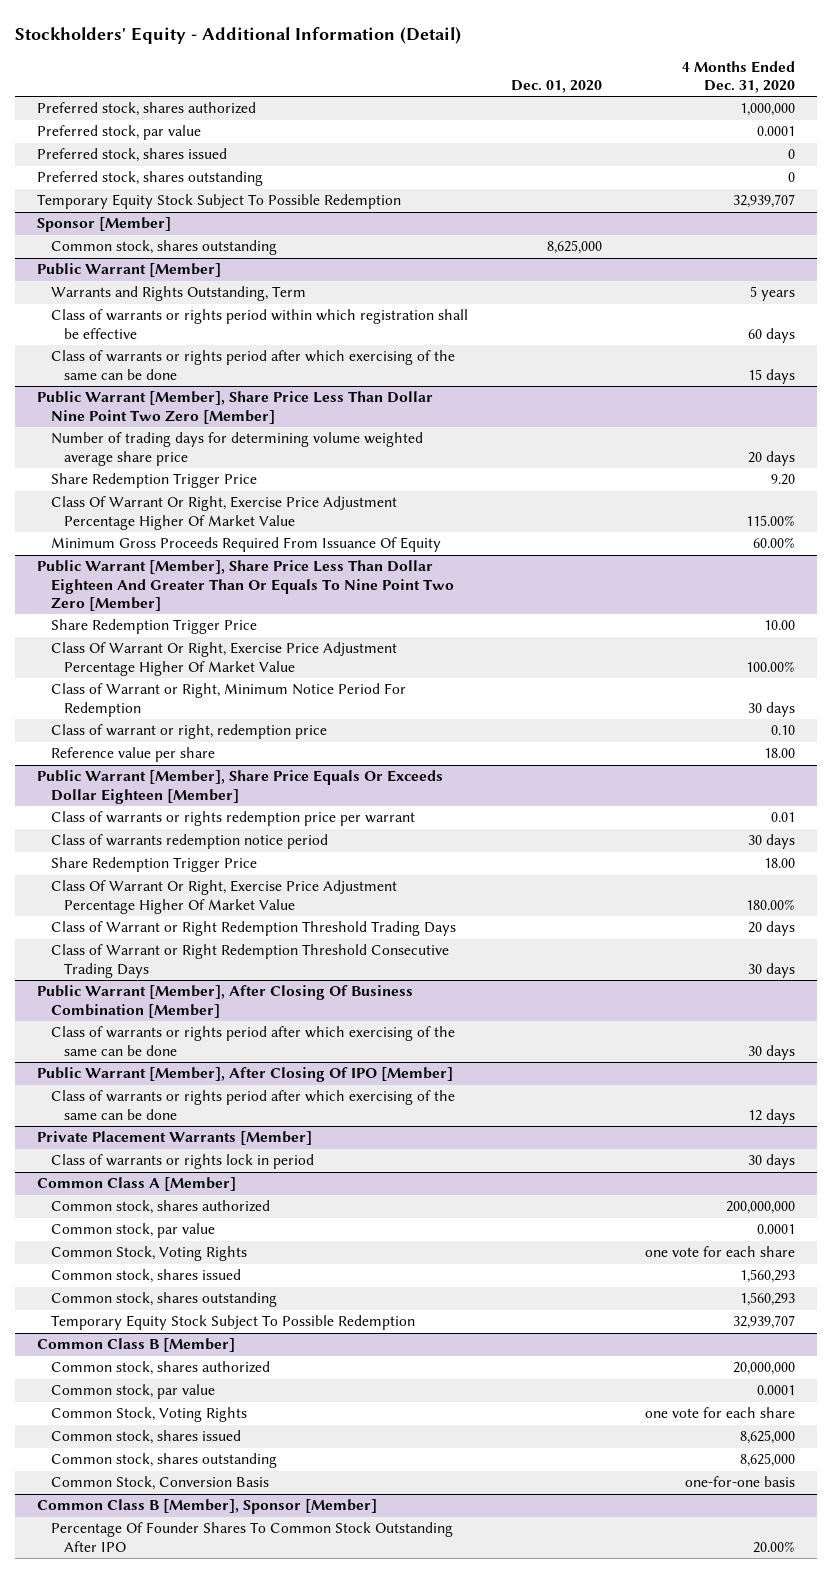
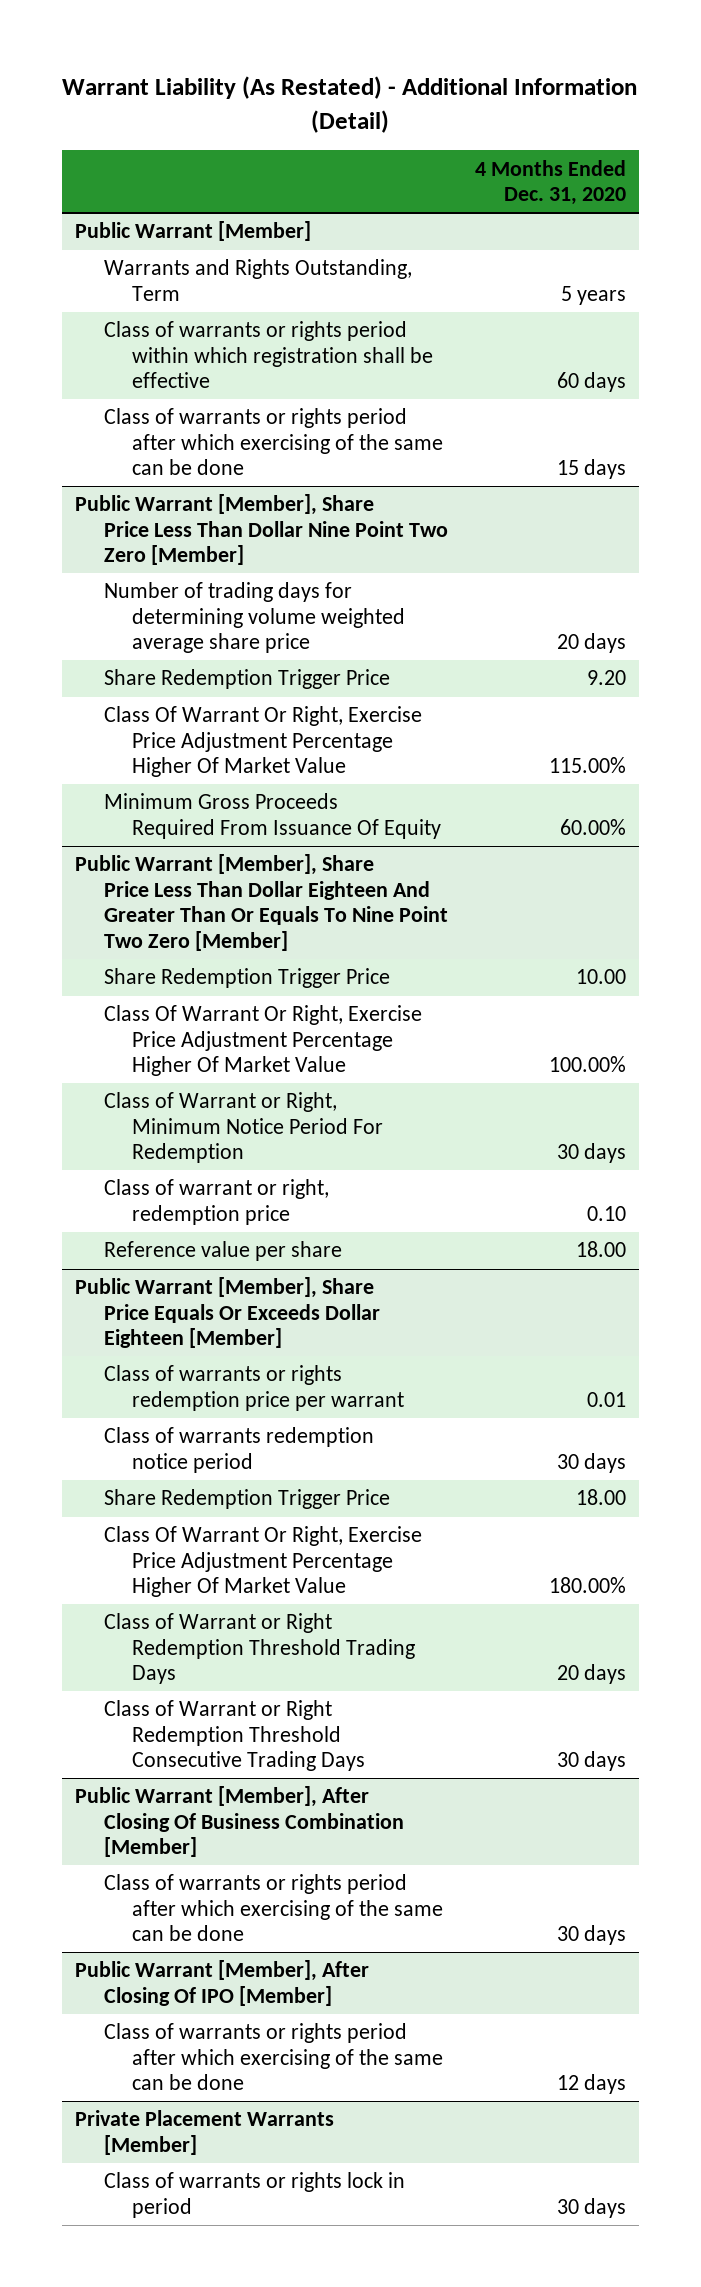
[15,26,462,44] Stockholders' Equity - Additional Information (Detail) -> [62,76,638,133] Warrant Liability (As Restated) - Additional Information (Detail)
[510,80,602,94] Dec. 01, 2020 -> none
[37,102,257,117] Preferred stock, shares authorized -> none
[37,125,202,141] Preferred stock, par value -> none
[37,148,228,163] Preferred stock, shares issued -> none
[37,171,264,187] Preferred stock, shares outstanding -> none
[37,194,402,210] Temporary Equity Stock Subject To Possible Redemption -> none
[37,217,172,233] Sponsor [Member] -> none
[50,240,277,256] Common stock, shares outstanding -> none
[37,1177,237,1192] Common Class A [Member] -> none
[50,1200,270,1215] Common stock, shares authorized -> none
[50,1223,215,1239] Common stock, par value -> none
[50,1246,247,1262] Common Stock, Voting Rights -> none
[50,1269,241,1284] Common stock, shares issued -> none
[50,1292,277,1308] Common stock, shares outstanding -> none
[50,1315,415,1331] Temporary Equity Stock Subject To Possible Redemption -> none
[37,1338,236,1353] Common Class B [Member] -> none
[50,1361,270,1376] Common stock, shares authorized -> none
[50,1384,215,1400] Common stock, par value -> none
[50,1407,247,1423] Common Stock, Voting Rights -> none
[50,1430,241,1445] Common stock, shares issued -> none
[50,1453,277,1469] Common stock, shares outstanding -> none
[50,1476,269,1491] Common Stock, Conversion Basis -> none
[37,1499,378,1515] Common Class B [Member], Sponsor [Member] -> none
[50,1522,453,1552] Percentage Of Founder Shares To Common Stock Outstanding After IPO -> none

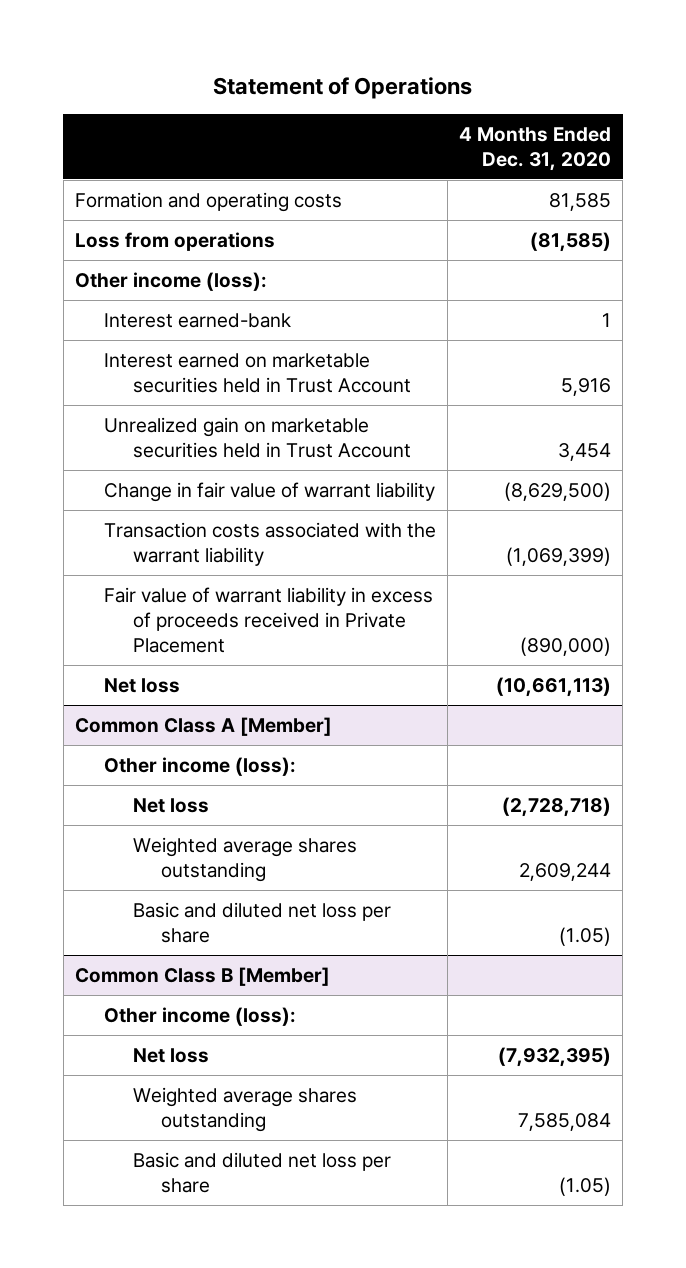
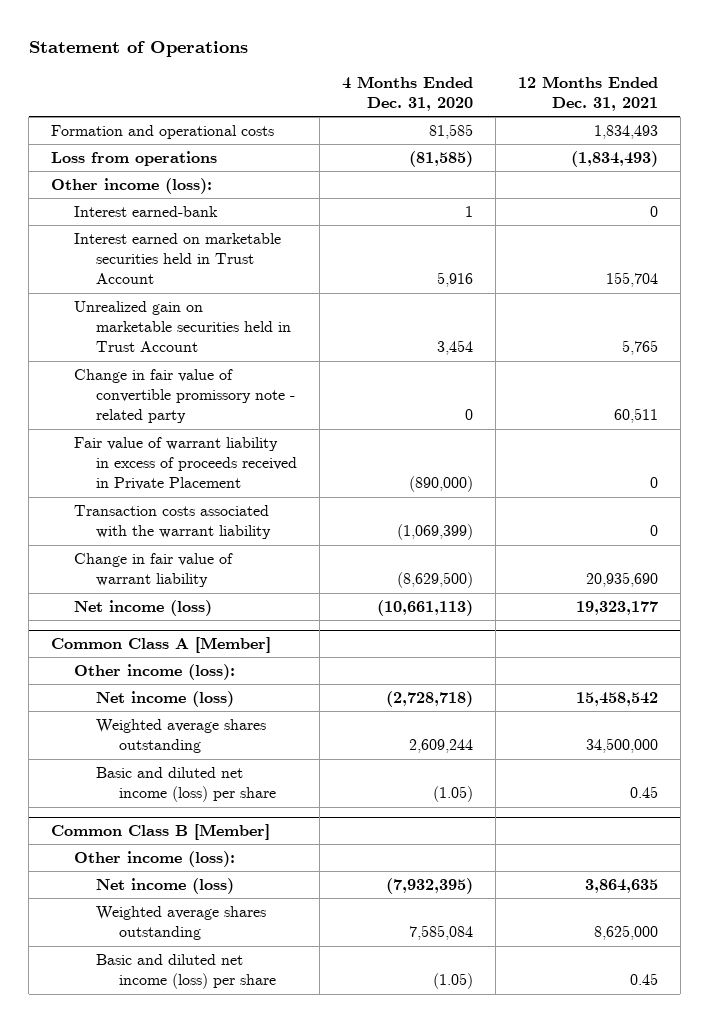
none -> [517,75,658,111] 12 Months Ended Dec. 31, 2021
[75,191,343,212] Formation and operating costs -> [50,125,274,140] Formation and operational costs
none -> [73,369,296,424] Change in fair value of convertible promissory note - related party
[103,521,436,566] Transaction costs associated with the warrant liability -> [73,505,272,540] Transaction costs associated with the warrant liability
[103,481,435,502] Change in fair value of warrant liability -> [73,553,233,588] Change in fair value of warrant liability
[103,677,180,693] Net loss -> [73,600,212,617] Net income (loss)
[132,797,209,813] Net loss -> [96,691,235,708] Net income (loss)
[132,901,391,943] Basic and diluted net loss per share -> [96,767,277,803] Basic and diluted net income (loss) per share
[132,1047,209,1063] Net loss -> [96,878,235,895] Net income (loss)
[132,1151,391,1193] Basic and diluted net loss per share -> [96,954,277,990] Basic and diluted net income (loss) per share

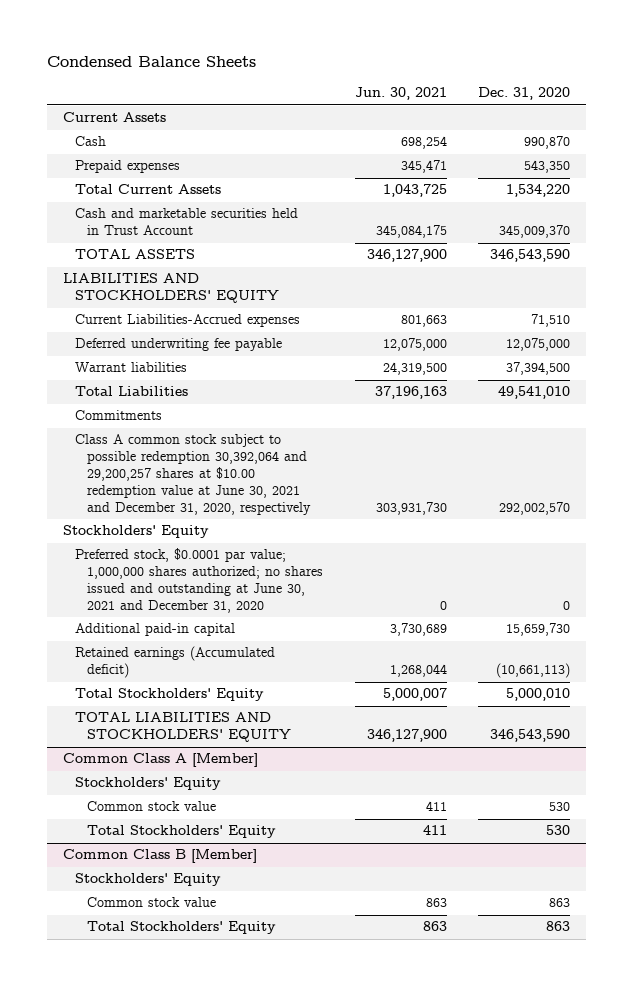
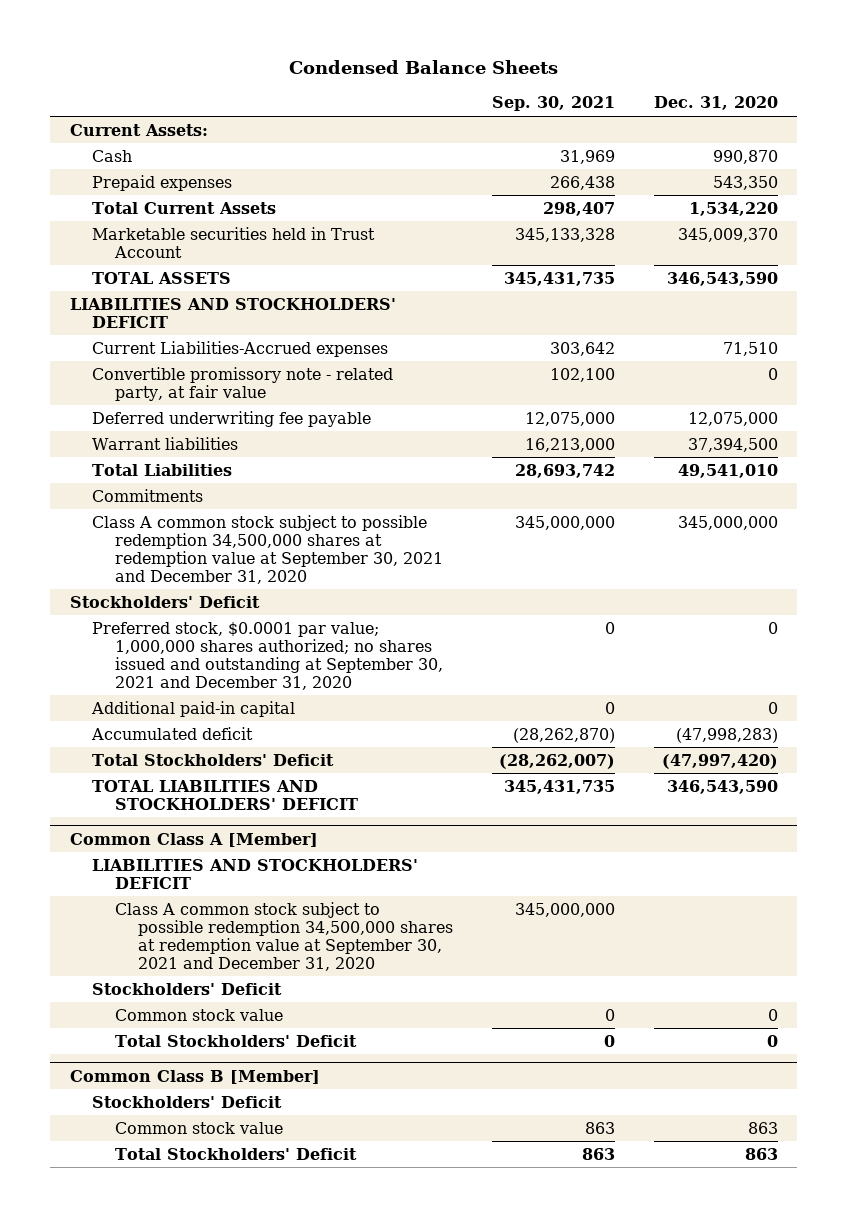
[354,87,447,101] Jun. 30, 2021 -> none
none -> [491,96,615,112] Sep. 30, 2021
[62,112,166,123] Current Assets -> [69,123,208,136] Current Assets:
[74,208,298,236] Cash and marketable securities held in Trust Account -> [92,226,376,258] Marketable securities held in Trust Account
[62,273,279,304] LIABILITIES AND STOCKHOLDERS' EQUITY -> [69,297,396,328] LIABILITIES AND STOCKHOLDERS' DEFICIT
none -> [92,366,394,401] Convertible promissory note - related party, at fair value
[74,434,311,516] Class A common stock subject to possible redemption 30,392,064 and 29,200,257 shares at $10.00 redemption value at June 30, 2021 and December 31, 2020, respectively -> [92,514,444,584] Class A common stock subject to possible redemption 34,500,000 shares at redemption value at September 30, 2021 and December 31, 2020
[499,502,571,516] 292,002,570 -> [677,515,778,530] 345,000,000
[62,525,209,539] Stockholders' Equity -> [69,595,260,608] Stockholders' Deficit
[74,548,323,614] Preferred stock, $0.0001 par value; 1,000,000 shares authorized; no shares issued and outstanding at June 30, 2021 and December 31, 2020 -> [92,621,444,690] Preferred stock, $0.0001 par value; 1,000,000 shares authorized; no shares issued and outstanding at September 30, 2021 and December 31, 2020
[506,623,571,637] 15,659,730 -> [767,701,778,714] 0
[74,646,275,679] Retained earnings (Accumulated deficit) -> [91,726,254,740] Accumulated deficit
[496,663,571,679] (10,661,113) -> [675,727,778,743] (47,998,283)
[74,688,264,702] Total Stockholders' Equity -> [92,753,335,766] Total Stockholders' Deficit
[506,688,571,702] 5,000,010 -> [661,753,778,769] (47,997,420)
[74,712,291,743] TOTAL LIABILITIES AND STOCKHOLDERS' EQUITY -> [92,779,359,810] TOTAL LIABILITIES AND STOCKHOLDERS' DEFICIT
none -> [92,858,419,889] LIABILITIES AND STOCKHOLDERS' DEFICIT
none -> [115,901,453,971] Class A common stock subject to possible redemption 34,500,000 shares at redemption value at September 30, 2021 and December 31, 2020
[74,777,221,791] Stockholders' Equity -> [92,982,283,995] Stockholders' Deficit
[549,802,571,812] 530 -> [767,1008,778,1021] 0
[86,825,276,839] Total Stockholders' Equity -> [115,1034,358,1047] Total Stockholders' Deficit
[546,825,571,836] 530 -> [766,1034,778,1047] 0
[74,873,221,887] Stockholders' Equity -> [92,1095,283,1108] Stockholders' Deficit
[86,921,276,935] Total Stockholders' Equity -> [115,1147,358,1160] Total Stockholders' Deficit

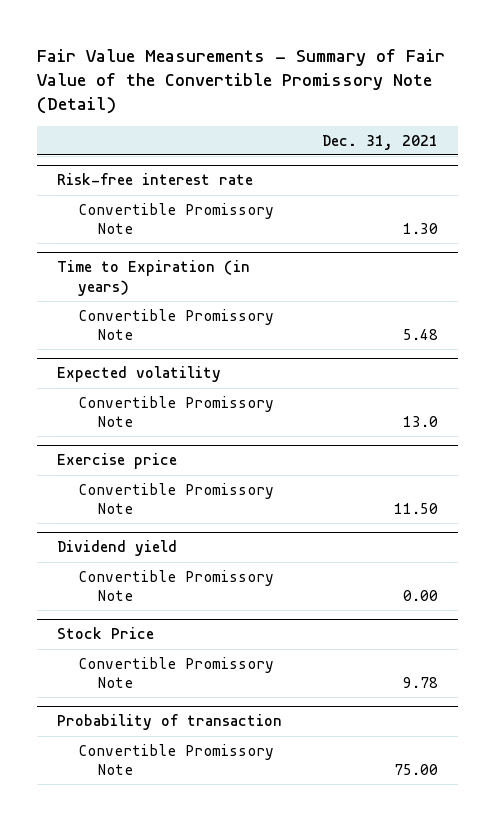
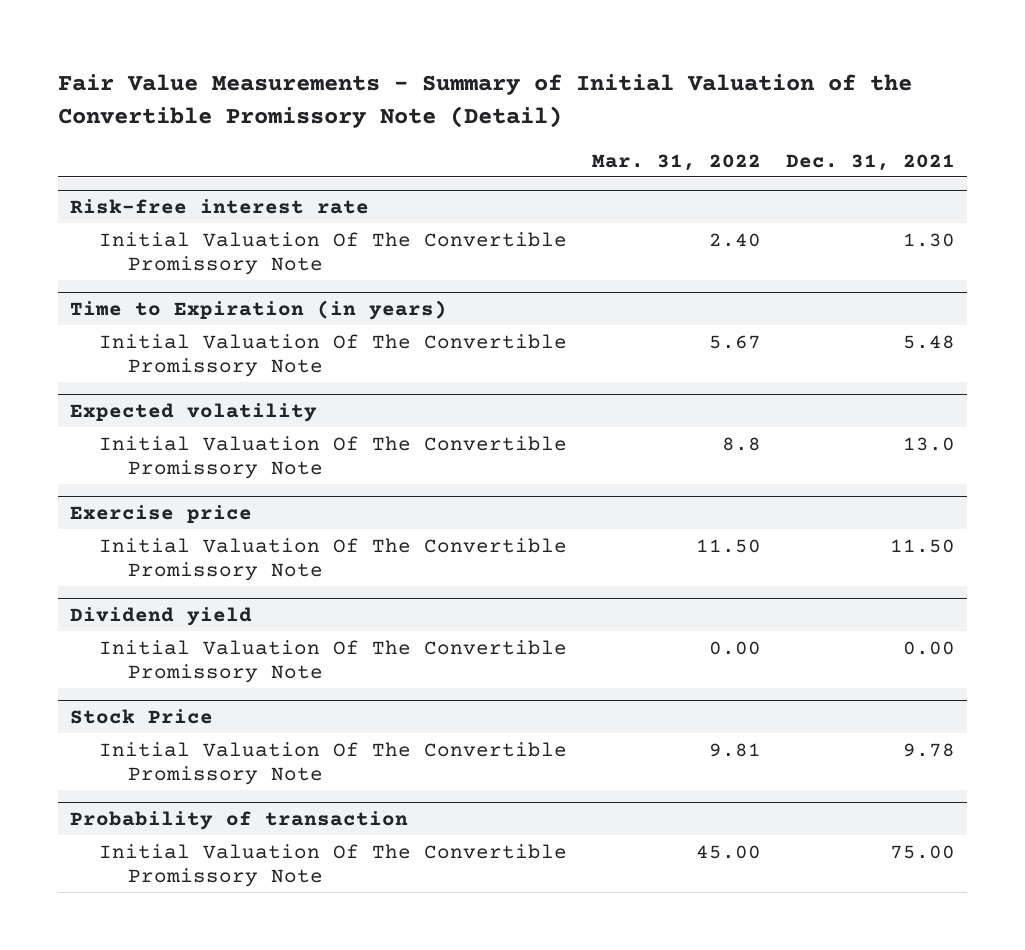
[37,48,446,115] Fair Value Measurements - Summary of Fair Value of the Convertible Promissory Note (Detail) -> [57,74,912,129] Fair Value Measurements - Summary of Initial Valuation of the Convertible Promissory Note (Detail)
none -> [591,153,761,171] Mar. 31, 2022
[77,202,274,234] Convertible Promissory Note -> none
none -> [99,231,568,275] Initial Valuation Of The Convertible Promissory Note
[77,308,274,340] Convertible Promissory Note -> [99,333,568,377] Initial Valuation Of The Convertible Promissory Note
[77,395,274,427] Convertible Promissory Note -> none
none -> [99,435,568,479] Initial Valuation Of The Convertible Promissory Note
[77,482,274,514] Convertible Promissory Note -> [99,537,568,581] Initial Valuation Of The Convertible Promissory Note
[77,569,274,601] Convertible Promissory Note -> none
none -> [99,639,568,683] Initial Valuation Of The Convertible Promissory Note
[77,656,274,688] Convertible Promissory Note -> [99,741,568,785] Initial Valuation Of The Convertible Promissory Note
[77,743,274,775] Convertible Promissory Note -> none
none -> [99,843,568,887] Initial Valuation Of The Convertible Promissory Note

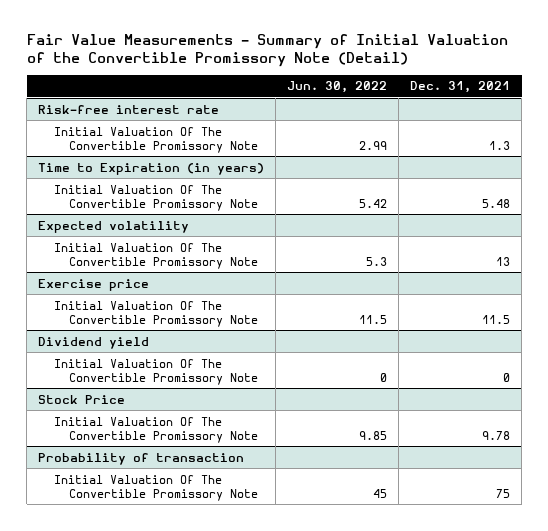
[591,153,761,171] Mar. 31, 2022 -> none
none -> [287,81,388,94] Jun. 30, 2022
[902,232,955,247] 1.30 -> [489,140,511,150] 1.3
[902,436,955,451] 13.0 -> [496,256,511,266] 13
[889,538,955,553] 11.50 -> [482,314,511,324] 11.5
[902,640,955,655] 0.00 -> [503,372,511,382] 0
[889,844,955,859] 75.00 -> [496,488,511,498] 75

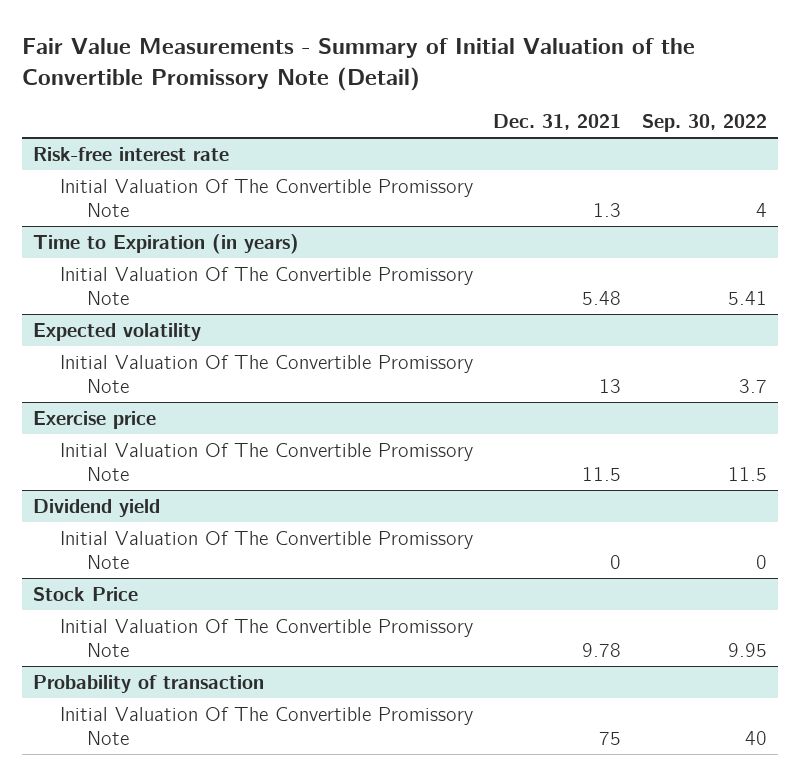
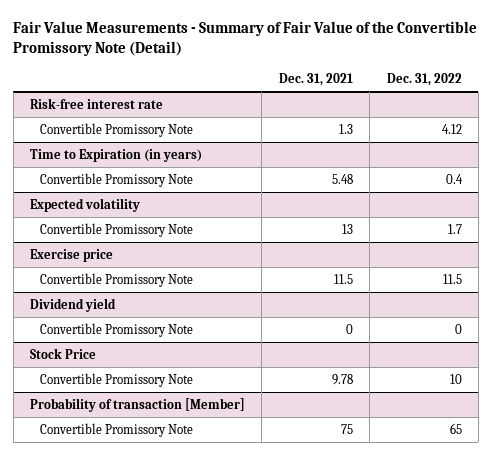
[22,37,696,92] Fair Value Measurements - Summary of Initial Valuation of the Convertible Promissory Note (Detail) -> [13,21,478,57] Fair Value Measurements - Summary of Fair Value of the Convertible Promissory Note (Detail)
[642,114,768,133] Sep. 30, 2022 -> none
none -> [386,72,462,86] Dec. 31, 2022
[59,178,473,218] Initial Valuation Of The Convertible Promissory Note -> none
none -> [40,122,194,137] Convertible Promissory Note
[59,266,473,306] Initial Valuation Of The Convertible Promissory Note -> [40,172,194,187] Convertible Promissory Note
[59,354,473,394] Initial Valuation Of The Convertible Promissory Note -> none
none -> [40,222,194,237] Convertible Promissory Note
[59,442,473,482] Initial Valuation Of The Convertible Promissory Note -> [40,272,194,287] Convertible Promissory Note
[59,530,473,570] Initial Valuation Of The Convertible Promissory Note -> none
none -> [40,322,194,337] Convertible Promissory Note
[59,706,473,746] Initial Valuation Of The Convertible Promissory Note -> none
[59,618,473,658] Initial Valuation Of The Convertible Promissory Note -> [40,372,194,387] Convertible Promissory Note
[32,674,264,693] Probability of transaction -> [30,397,246,412] Probability of transaction [Member]
none -> [40,422,194,437] Convertible Promissory Note

